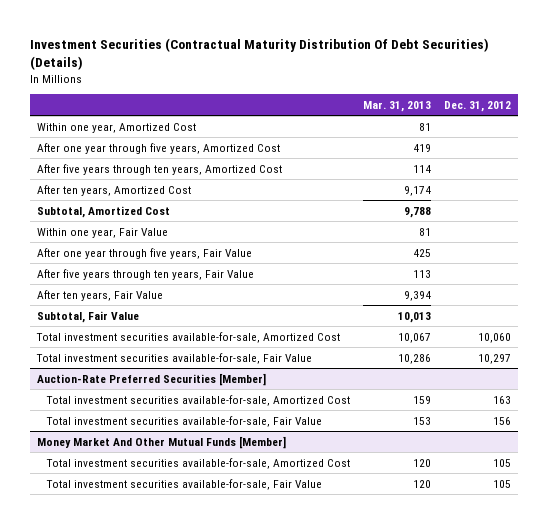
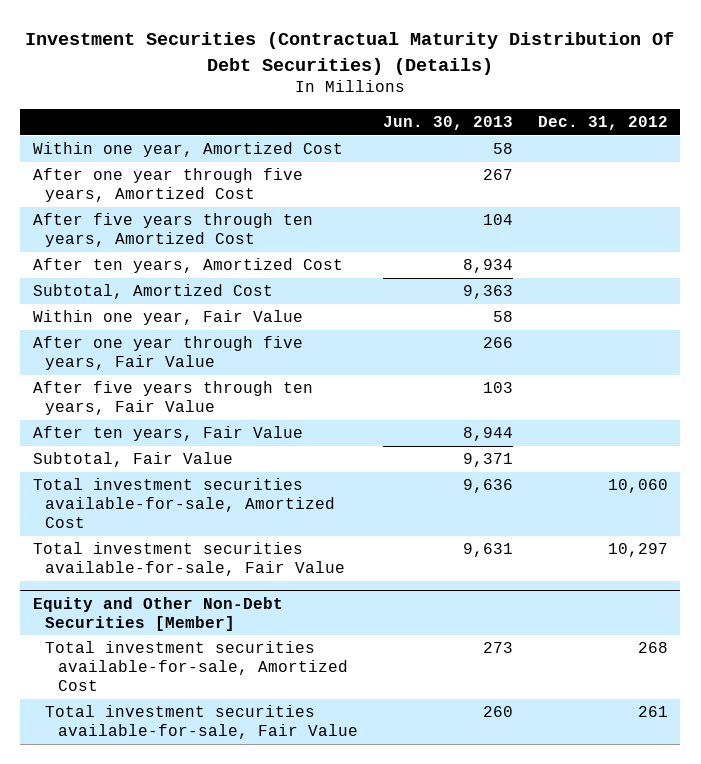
[363,100,432,112] Mar. 31, 2013 -> none
none -> [382,115,513,130] Jun. 30, 2013
[36,372,266,386] Auction-Rate Preferred Securities [Member] -> none
[46,394,351,406] Total investment securities available-for-sale, Amortized Cost -> none
[46,415,323,427] Total investment securities available-for-sale, Fair Value -> none
[36,435,286,449] Money Market And Other Mutual Funds [Member] -> none
[46,457,351,469] Total investment securities available-for-sale, Amortized Cost -> none
[46,478,323,490] Total investment securities available-for-sale, Fair Value -> none
none -> [32,596,283,631] Equity and Other Non-Debt Securities [Member]
none -> [45,641,348,692] Total investment securities available-for-sale, Amortized Cost
none -> [45,705,358,740] Total investment securities available-for-sale, Fair Value

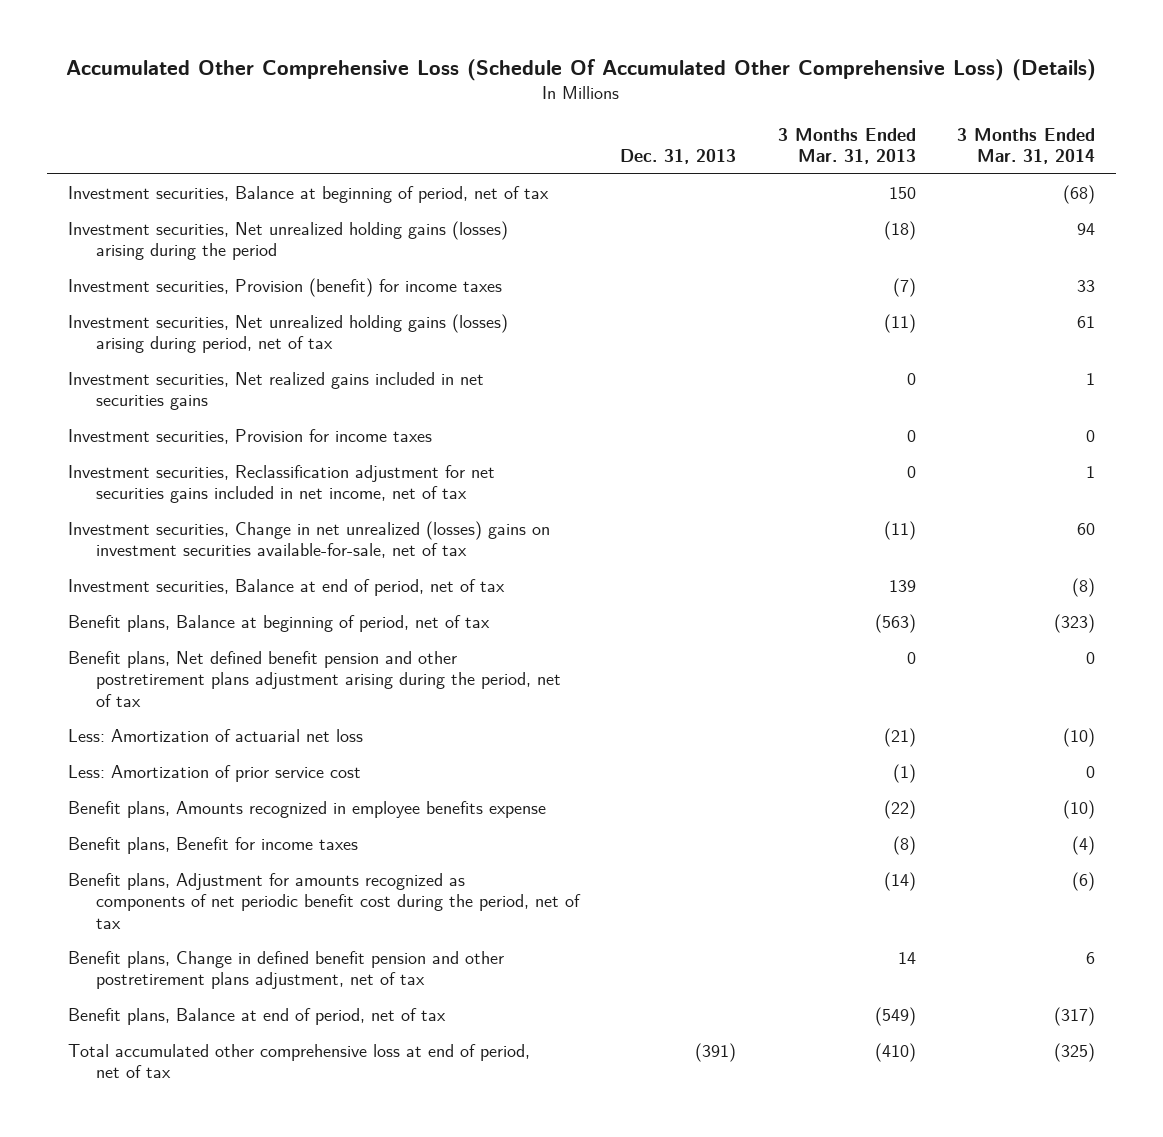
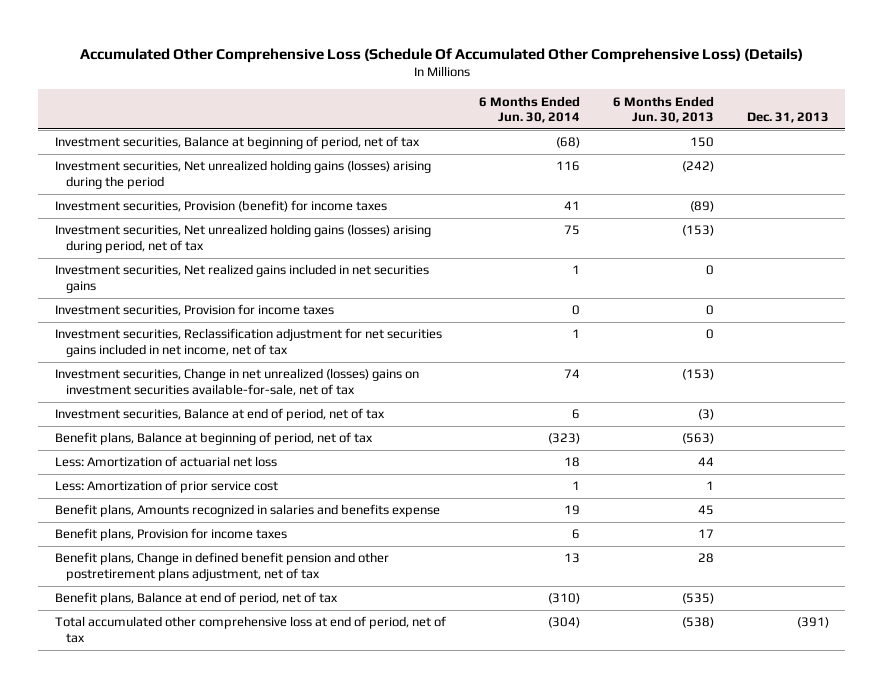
[777,128,916,165] 3 Months Ended Mar. 31, 2013 -> none
[957,128,1096,165] 3 Months Ended Mar. 31, 2014 -> none
none -> [478,95,580,124] 6 Months Ended Jun. 30, 2014
none -> [612,95,714,124] 6 Months Ended Jun. 30, 2013
[67,651,561,707] Benefit plans, Net defined benefit pension and other postretirement plans adjustment arising during the period, net of tax -> none
[67,873,581,929] Benefit plans, Adjustment for amounts recognized as components of net periodic benefit cost during the period, net of tax -> none
[67,801,546,819] Benefit plans, Amounts recognized in employee benefits expense -> [54,504,440,518] Benefit plans, Amounts recognized in salaries and benefits expense
[67,837,358,855] Benefit plans, Benefit for income taxes -> [54,528,287,542] Benefit plans, Provision for income taxes

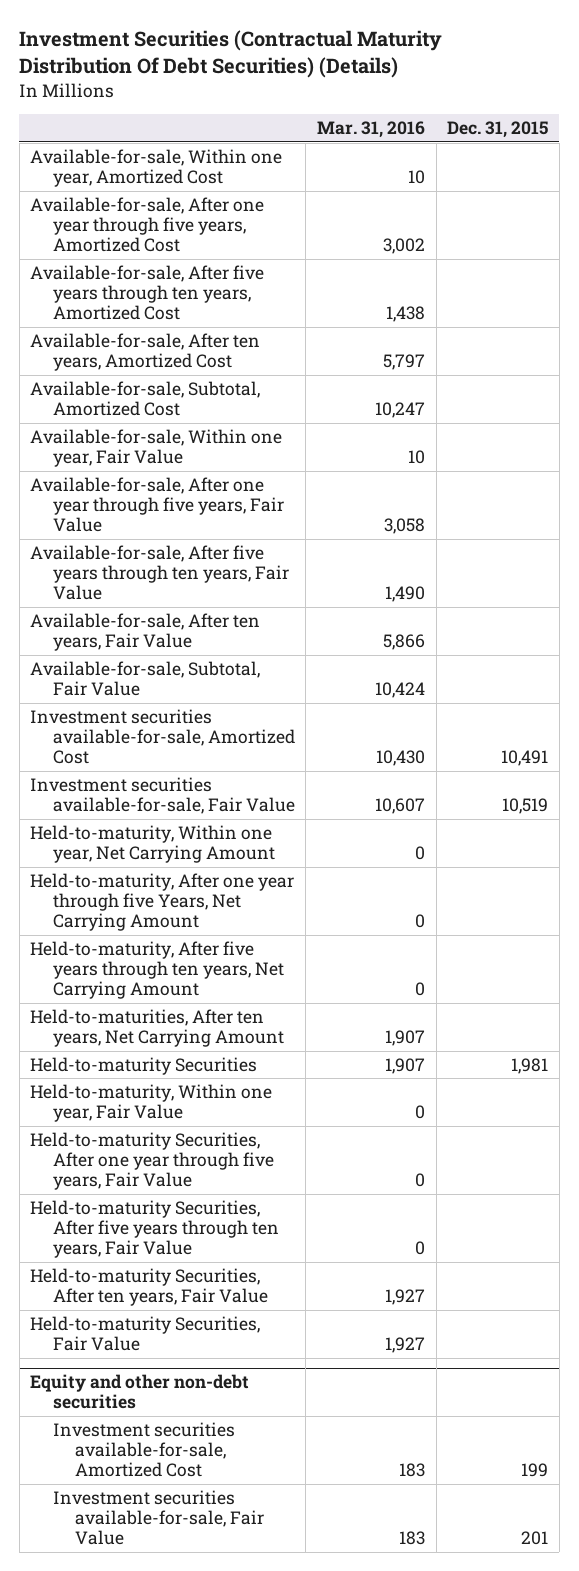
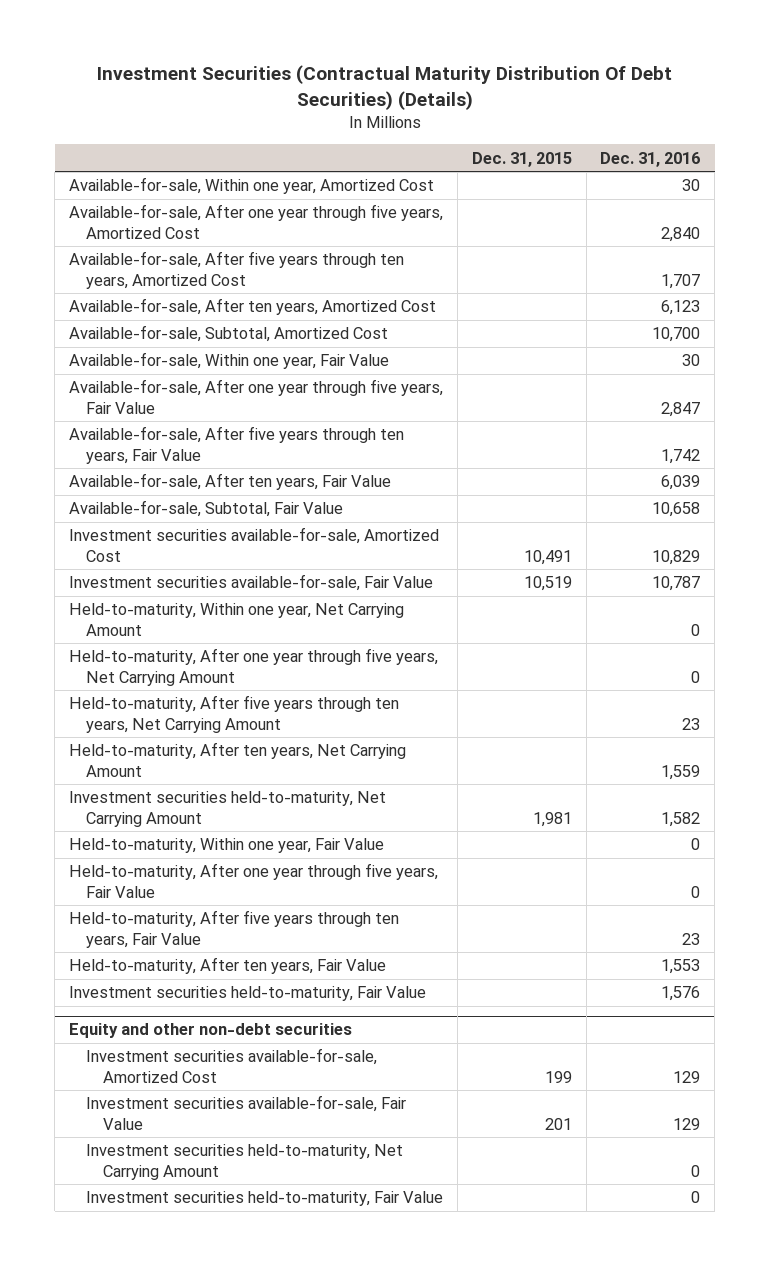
[316,121,425,139] Mar. 31, 2016 -> none
none -> [600,151,701,167] Dec. 31, 2016
[30,872,295,932] Held-to-maturity, After one year through five Years, Net Carrying Amount -> [69,648,439,686] Held-to-maturity, After one year through five years, Net Carrying Amount
[30,1008,284,1048] Held-to-maturities, After ten years, Net Carrying Amount -> [69,742,407,777] Held-to-maturity, After ten years, Net Carrying Amount
[30,1056,258,1075] Held-to-maturity Securities -> [69,791,387,827] Investment securities held-to-maturity, Net Carrying Amount
[30,1131,274,1191] Held-to-maturity Securities, After one year through five years, Fair Value -> [69,863,439,898] Held-to-maturity, After one year through five years, Fair Value
[30,1199,279,1259] Held-to-maturity Securities, After five years through ten years, Fair Value -> [69,910,400,948] Held-to-maturity, After five years through ten years, Fair Value
[30,1267,268,1307] Held-to-maturity Securities, After ten years, Fair Value -> [69,957,387,975] Held-to-maturity, After ten years, Fair Value
[30,1315,261,1352] Held-to-maturity Securities, Fair Value -> [69,986,427,1002] Investment securities held-to-maturity, Fair Value
none -> [86,1144,404,1180] Investment securities held-to-maturity, Net Carrying Amount
none -> [86,1191,444,1207] Investment securities held-to-maturity, Fair Value

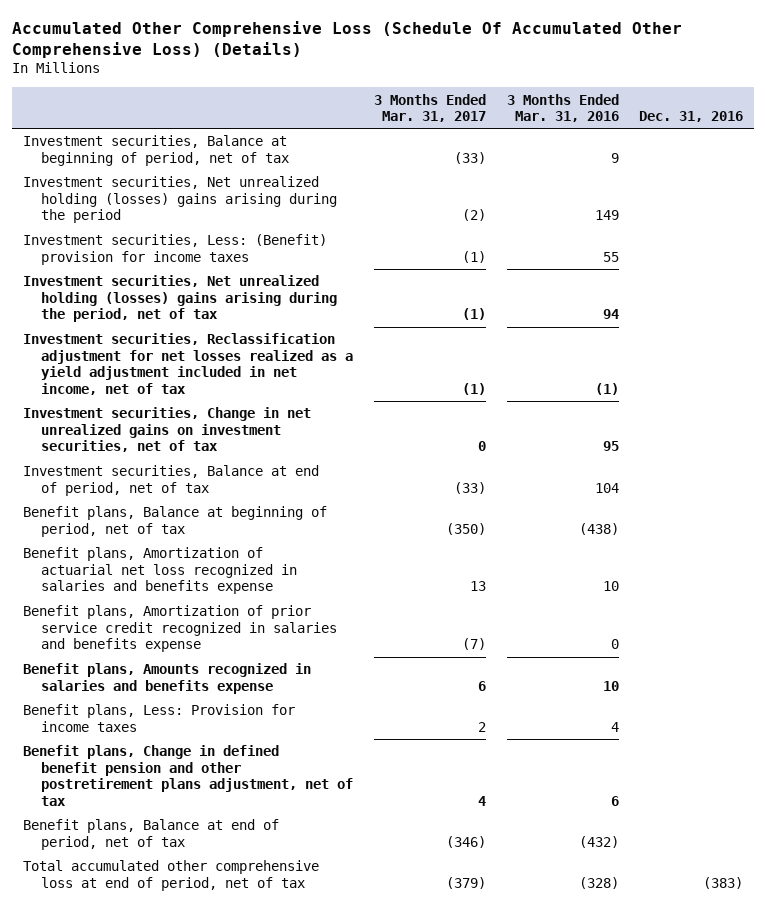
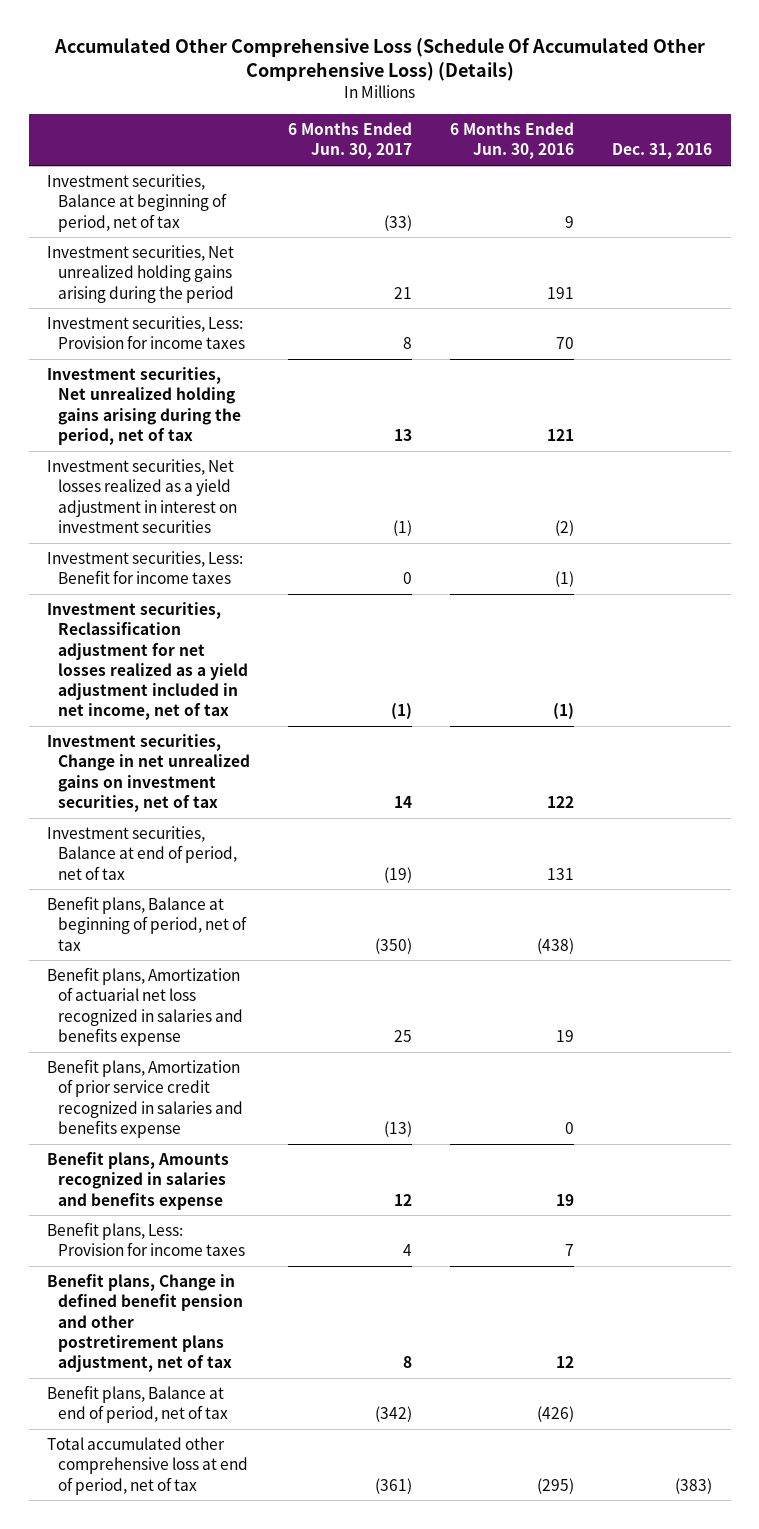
[373,93,486,122] 3 Months Ended Mar. 31, 2017 -> none
[506,93,619,122] 3 Months Ended Mar. 31, 2016 -> none
none -> [288,122,413,160] 6 Months Ended Jun. 30, 2017
none -> [449,122,574,160] 6 Months Ended Jun. 30, 2016
[22,176,338,224] Investment securities, Net unrealized holding (losses) gains arising during the period -> [47,245,235,303] Investment securities, Net unrealized holding gains arising during the period
[22,234,327,265] Investment securities, Less: (Benefit) provision for income taxes -> [47,316,246,350] Investment securities, Less: Provision for income taxes
[22,275,338,323] Investment securities, Net unrealized holding (losses) gains arising during the period, net of tax -> [47,367,242,445] Investment securities, Net unrealized holding gains arising during the period, net of tax
none -> [47,459,238,533] Investment securities, Net losses realized as a yield adjustment in interest on investment securities
none -> [47,551,244,585] Investment securities, Less: Benefit for income taxes

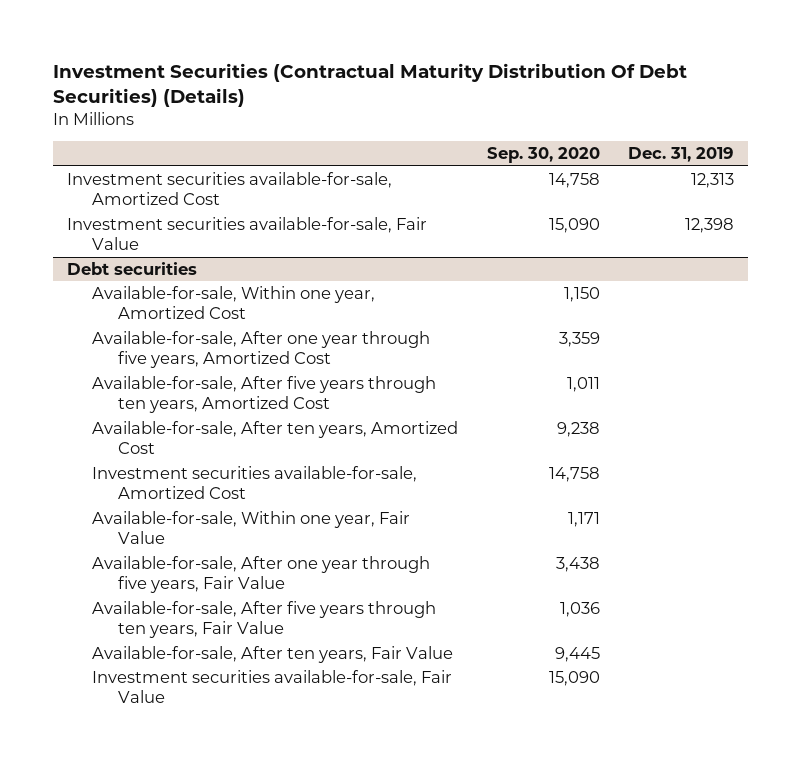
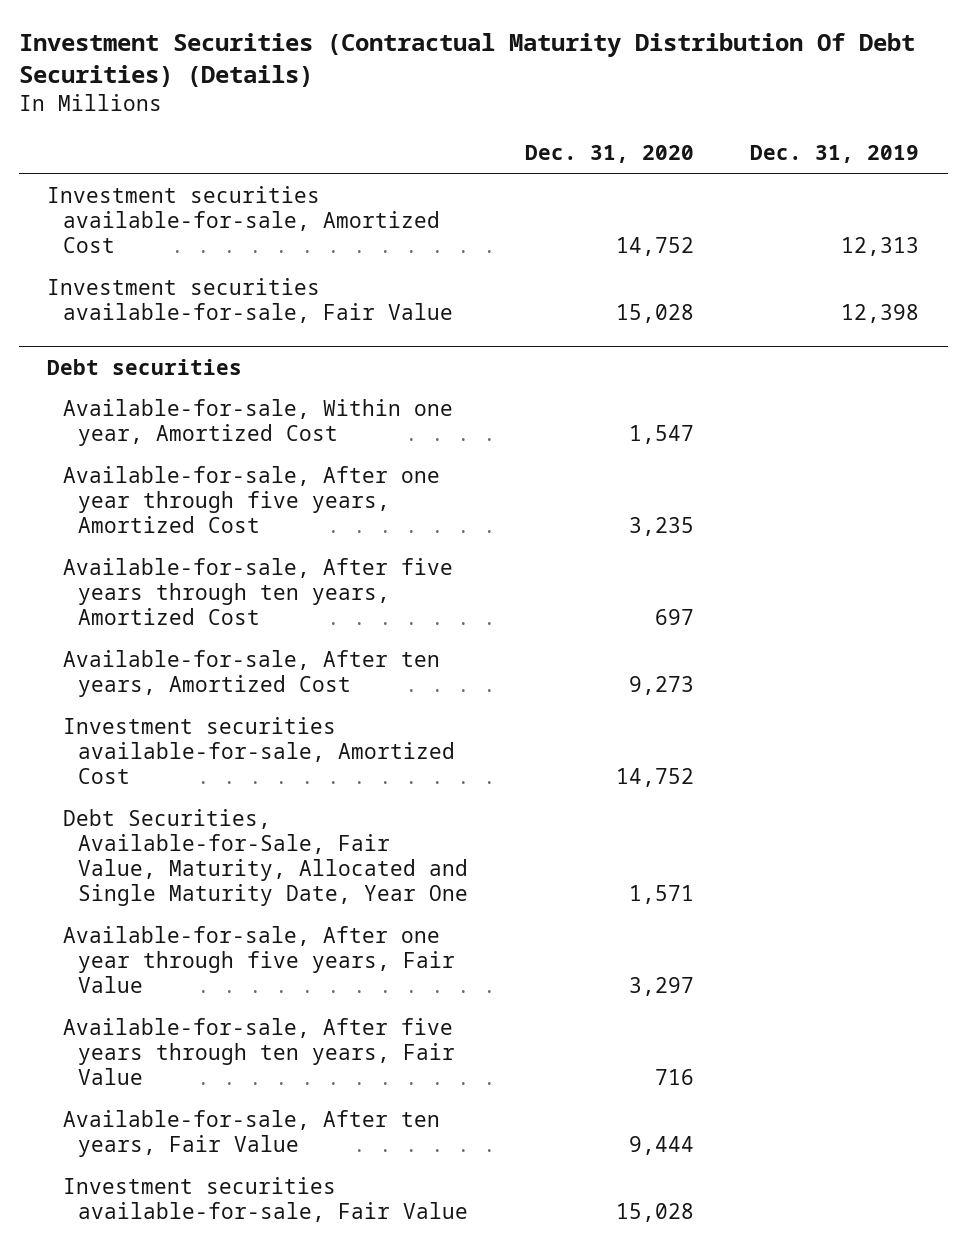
[486,147,600,164] Sep. 30, 2020 -> none
none -> [524,145,694,164] Dec. 31, 2020
[92,510,411,545] Available-for-sale, Within one year, Fair Value -> [62,809,468,907] Debt Securities, Available-for-Sale, Fair Value, Maturity, Allocated and Single Maturity Date, Year One

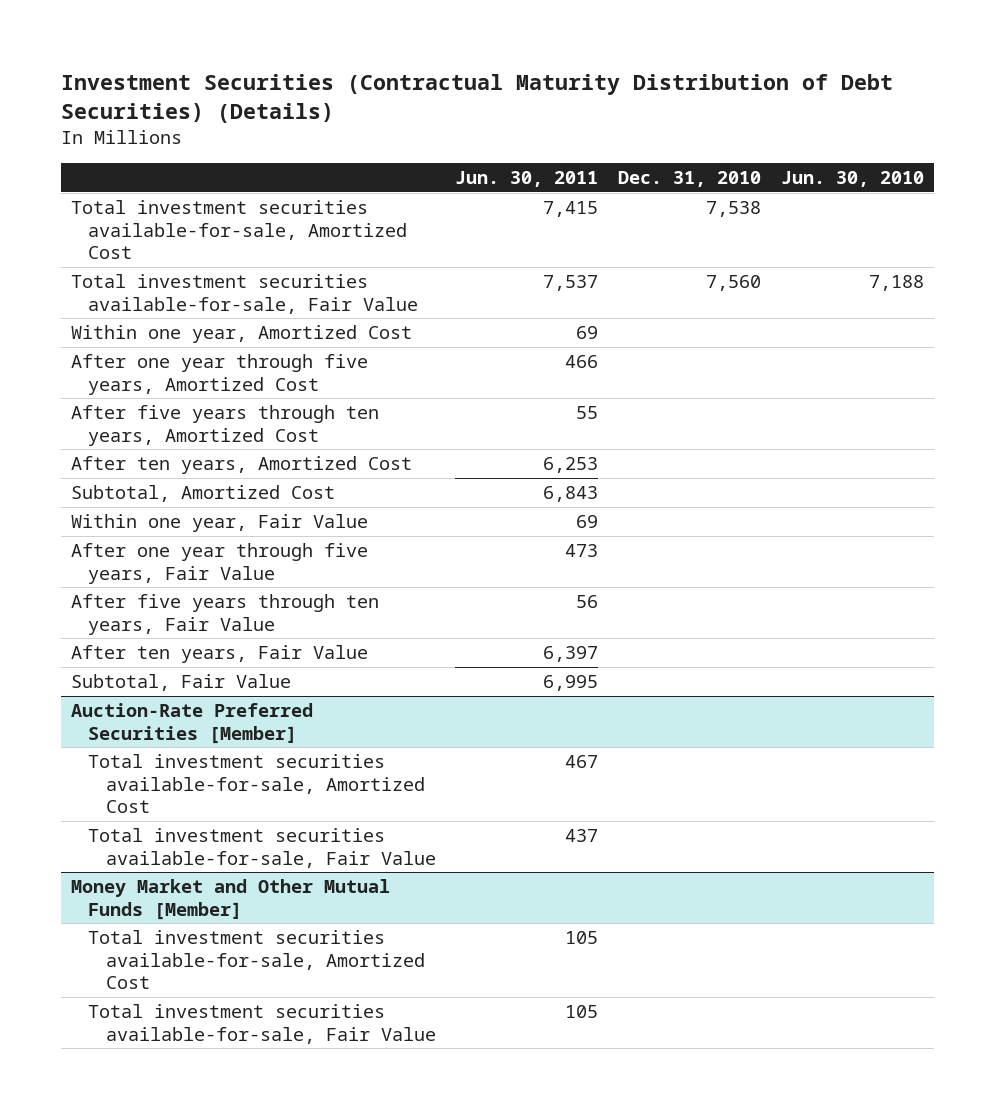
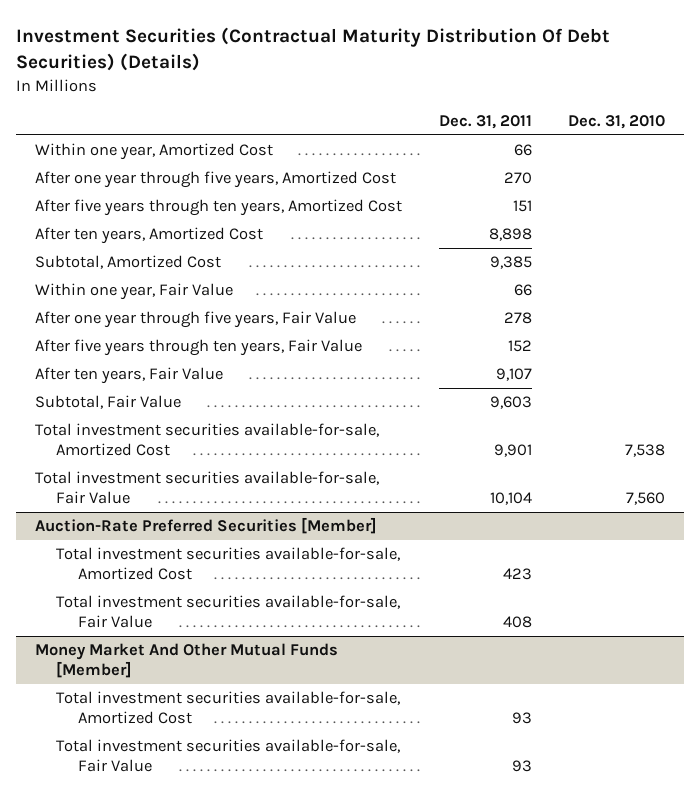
[61,74,894,124] Investment Securities (Contractual Maturity Distribution of Debt Securities) (Details) -> [16,27,611,72] Investment Securities (Contractual Maturity Distribution Of Debt Securities) (Details)
[455,171,599,188] Jun. 30, 2011 -> none
[780,171,924,188] Jun. 30, 2010 -> none
none -> [438,115,532,130] Dec. 31, 2011
[71,200,408,260] Total investment securities available-for-sale, Amortized Cost -> [34,423,379,457] Total investment securities available-for-sale, Amortized Cost
[71,274,419,314] Total investment securities available-for-sale, Fair Value -> [34,471,379,505] Total investment securities available-for-sale, Fair Value
[71,879,391,920] Money Market and Other Mutual Funds [Member] -> [34,643,338,679] Money Market And Other Mutual Funds [Member]

